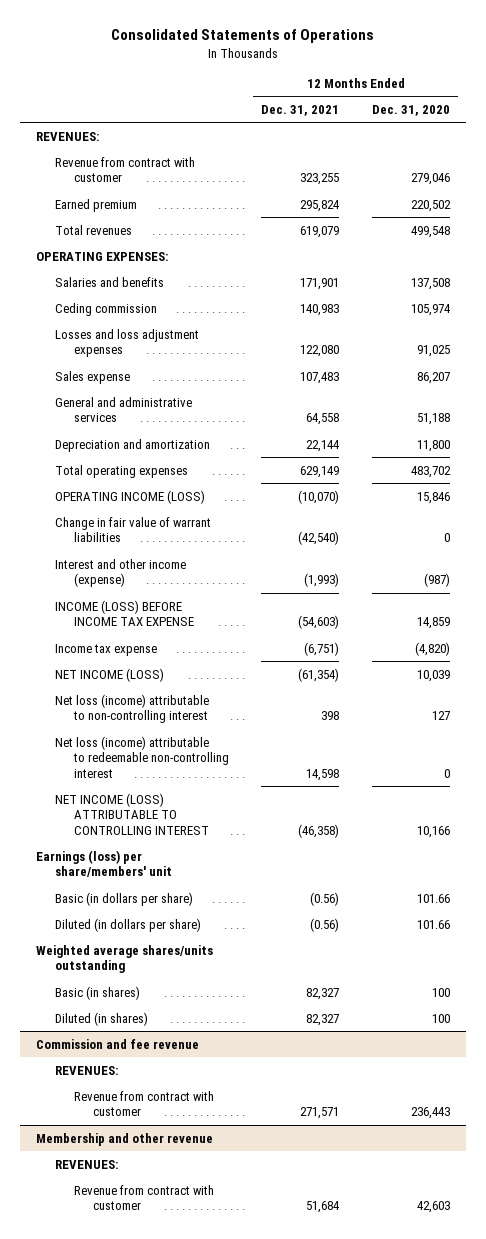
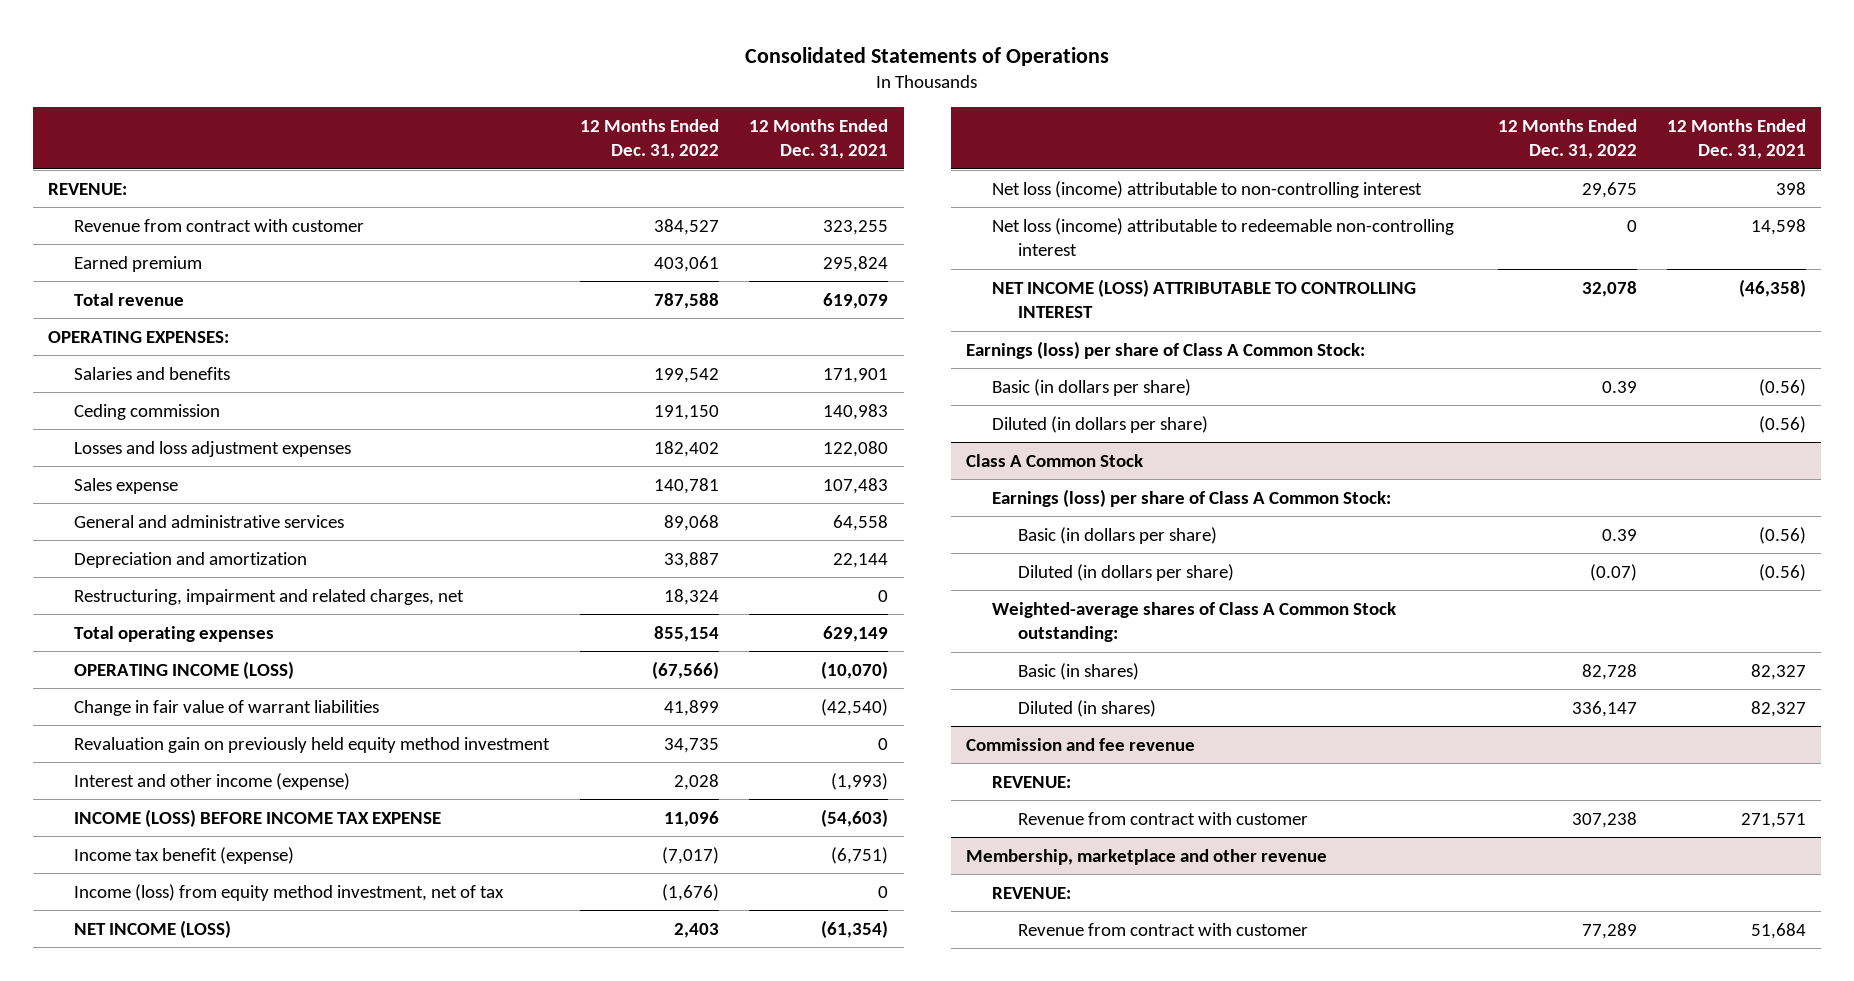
[371,104,450,116] Dec. 31, 2020 -> none
none -> [579,118,719,160] 12 Months Ended Dec. 31, 2022
[36,131,100,141] REVENUES: -> [48,182,128,195] REVENUE:
[55,224,133,235] Total revenues -> [74,292,185,306] Total revenue
none -> [74,588,465,605] Restructuring, impairment and related charges, net
none -> [74,736,551,753] Revaluation gain on previously held equity method investment
[55,643,158,656] Income tax expense -> [74,846,295,864] Income tax benefit (expense)
none -> [74,883,505,901] Income (loss) from equity method investment, net of tax
[36,849,173,878] Earnings (loss) per share/members' unit -> [966,340,1366,359] Earnings (loss) per share of Class A Common Stock:
none -> [966,453,1144,467] Class A Common Stock
none -> [992,488,1392,507] Earnings (loss) per share of Class A Common Stock:
none -> [1018,526,1218,544] Basic (in dollars per share)
none -> [1018,563,1235,581] Diluted (in dollars per share)
[36,944,214,974] Weighted average shares/units outstanding -> [992,601,1397,643] Weighted-average shares of Class A Common Stock outstanding:
[55,1065,119,1075] REVENUES: -> [992,775,1072,788] REVENUE:
[36,1132,214,1146] Membership and other revenue -> [966,848,1328,865] Membership, marketplace and other revenue
[55,1159,119,1169] REVENUES: -> [992,886,1072,899] REVENUE:

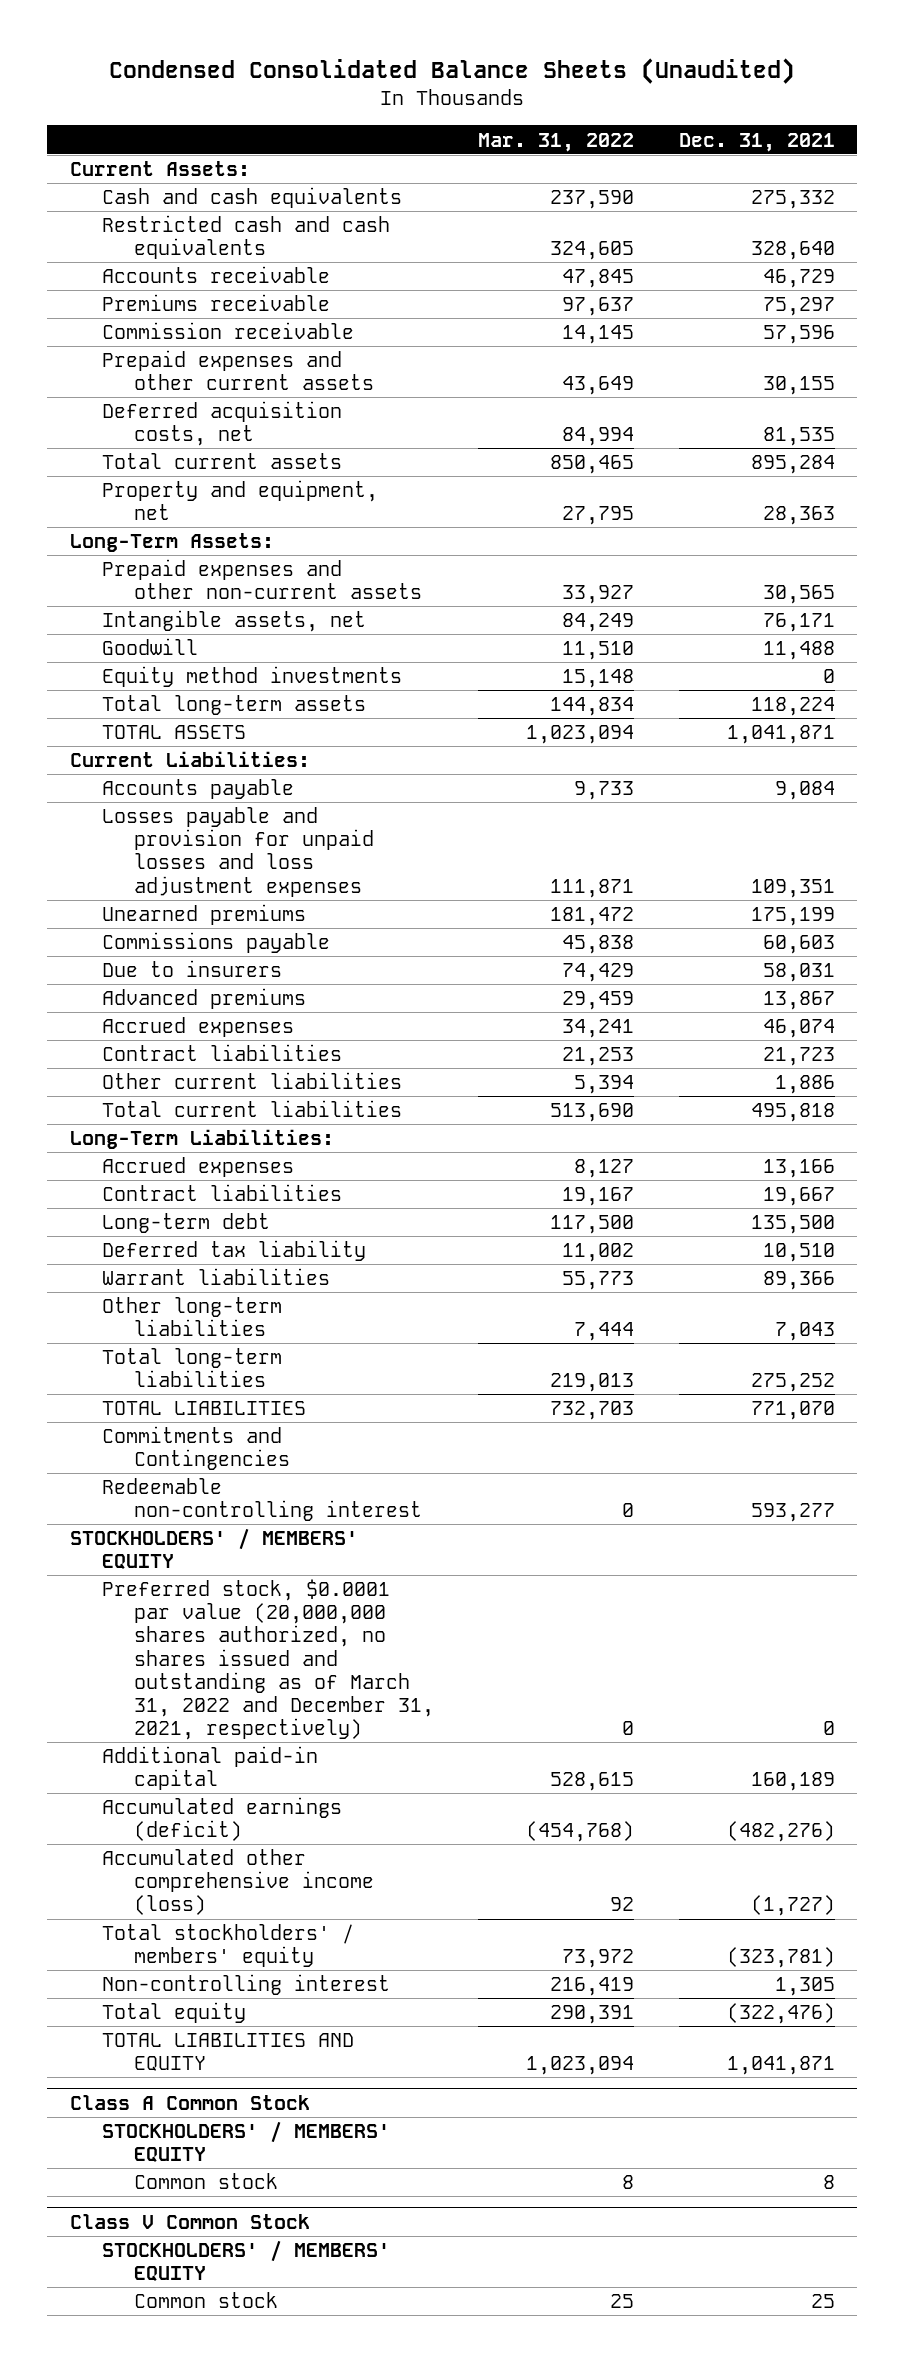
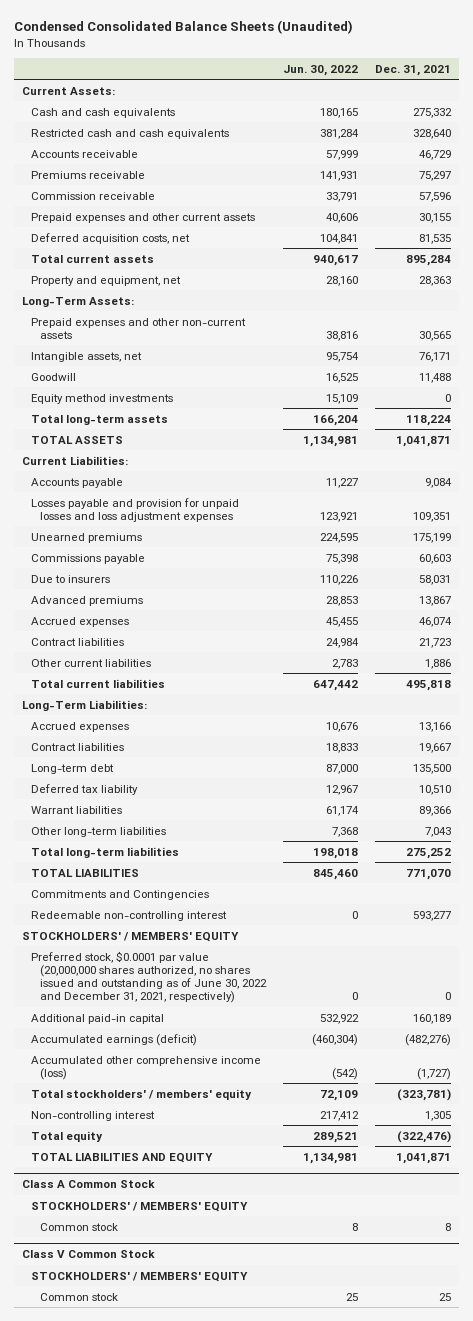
[478,132,635,152] Mar. 31, 2022 -> none
none -> [282,64,358,76] Jun. 30, 2022
[101,1579,434,1740] Preferred stock, $0.0001 par value (20,000,000 shares authorized, no shares issued and outstanding as of March 31, 2022 and December 31, 2021, respectively) -> [30,950,267,1004] Preferred stock, $0.0001 par value (20,000,000 shares authorized, no shares issued and outstanding as of June 30, 2022 and December 31, 2021, respectively)

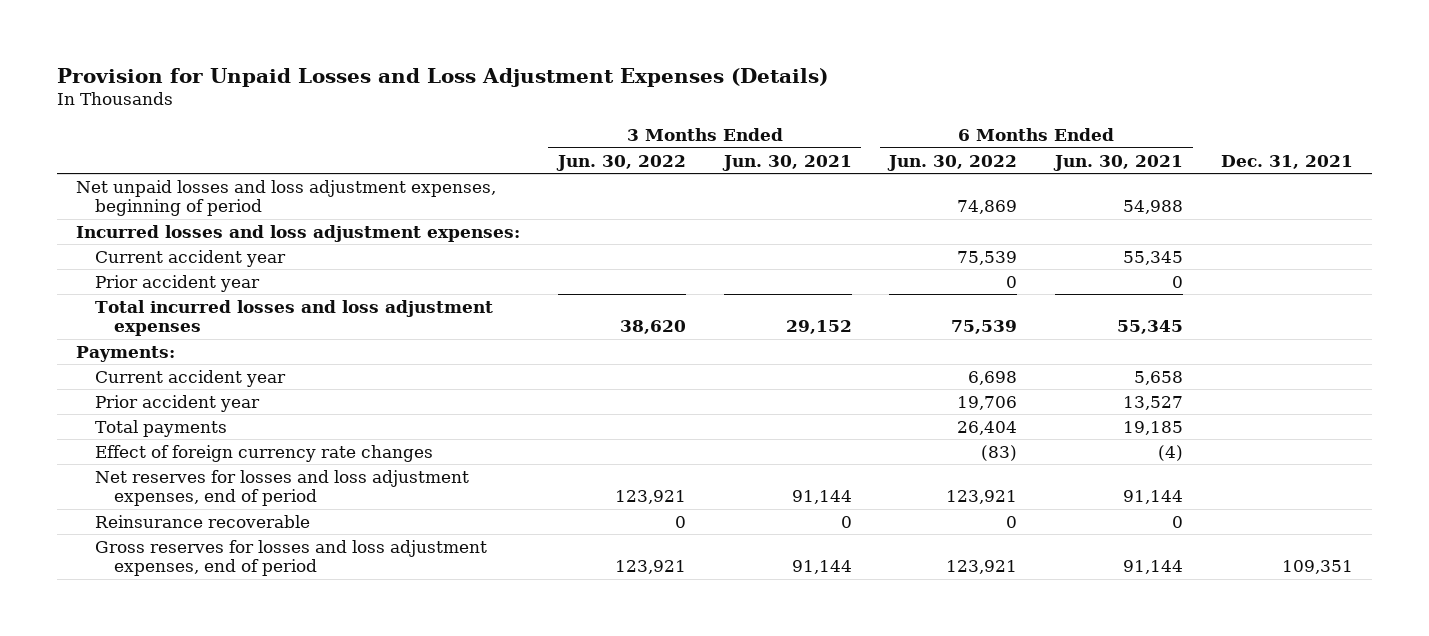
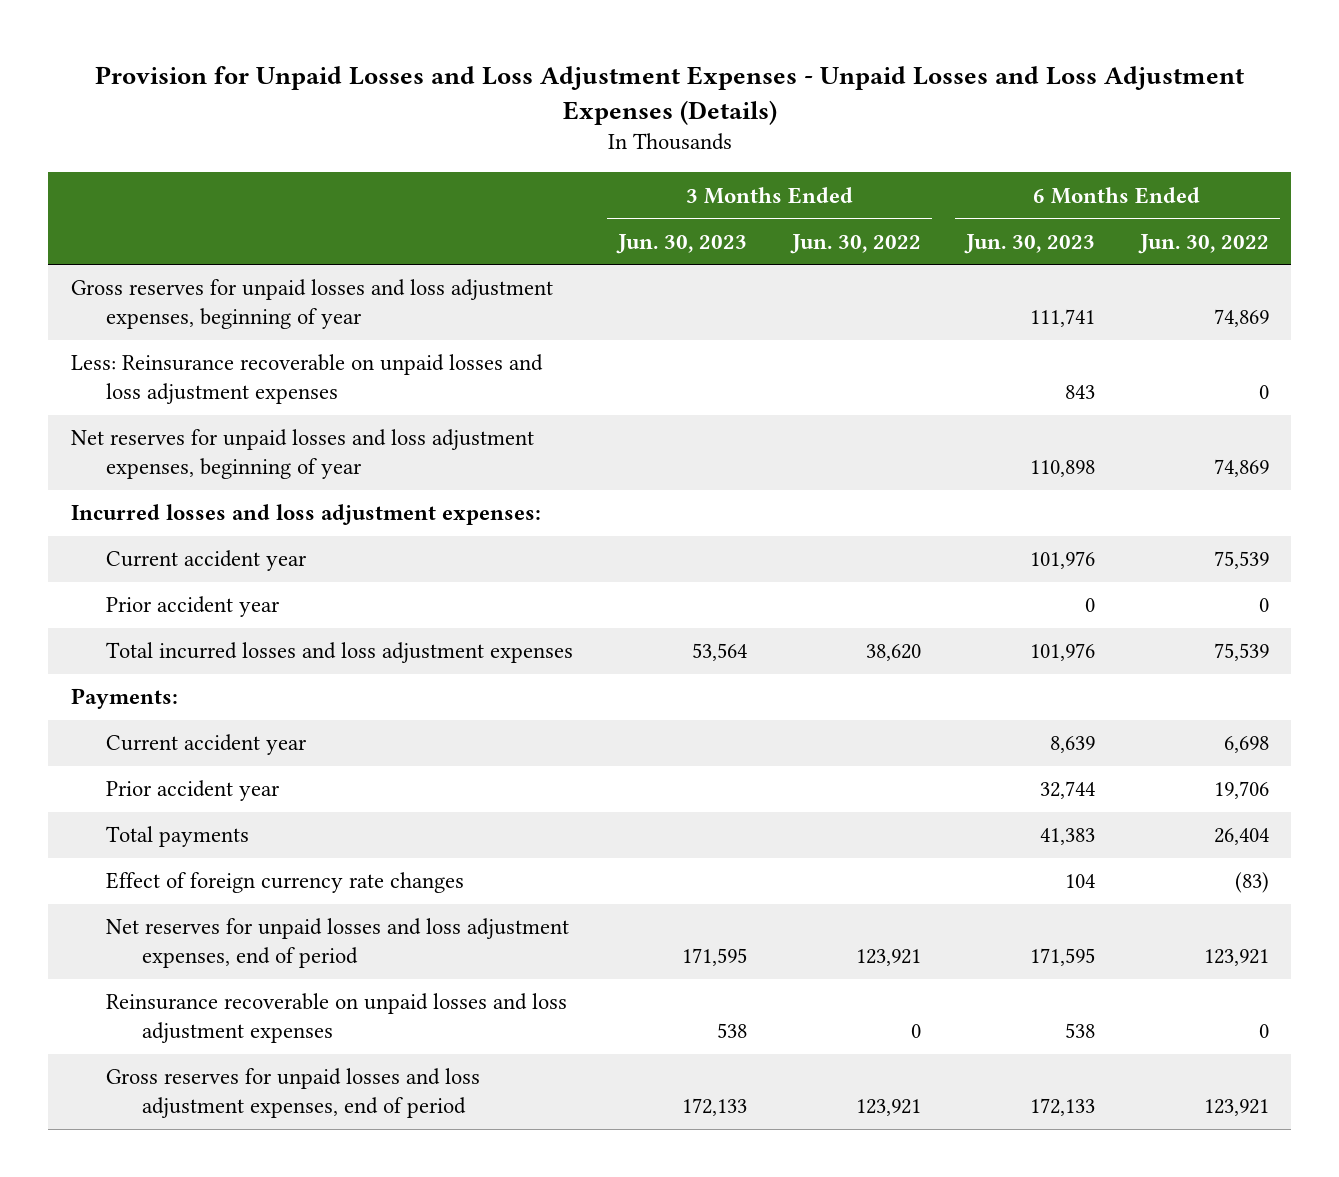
[56,67,828,87] Provision for Unpaid Losses and Loss Adjustment Expenses (Details) -> [94,65,1244,125] Provision for Unpaid Losses and Loss Adjustment Expenses - Unpaid Losses and Loss Adjustment Expenses (Details)
[721,154,852,171] Jun. 30, 2021 -> none
[1053,154,1184,171] Jun. 30, 2021 -> none
[1221,154,1354,169] Dec. 31, 2021 -> none
none -> [616,233,748,254] Jun. 30, 2023
none -> [963,233,1095,254] Jun. 30, 2023
[75,179,496,217] Net unpaid losses and loss adjustment expenses, beginning of period -> [70,279,553,330] Gross reserves for unpaid losses and loss adjustment expenses, beginning of year
none -> [70,354,543,405] Less: Reinsurance recoverable on unpaid losses and loss adjustment expenses
none -> [70,429,534,480] Net reserves for unpaid losses and loss adjustment expenses, beginning of year
[94,469,469,507] Net reserves for losses and loss adjustment expenses, end of period -> [106,918,570,969] Net reserves for unpaid losses and loss adjustment expenses, end of period
[94,514,310,528] Reinsurance recoverable -> [106,993,568,1044] Reinsurance recoverable on unpaid losses and loss adjustment expenses
[94,539,487,577] Gross reserves for losses and loss adjustment expenses, end of period -> [106,1068,481,1119] Gross reserves for unpaid losses and loss adjustment expenses, end of period

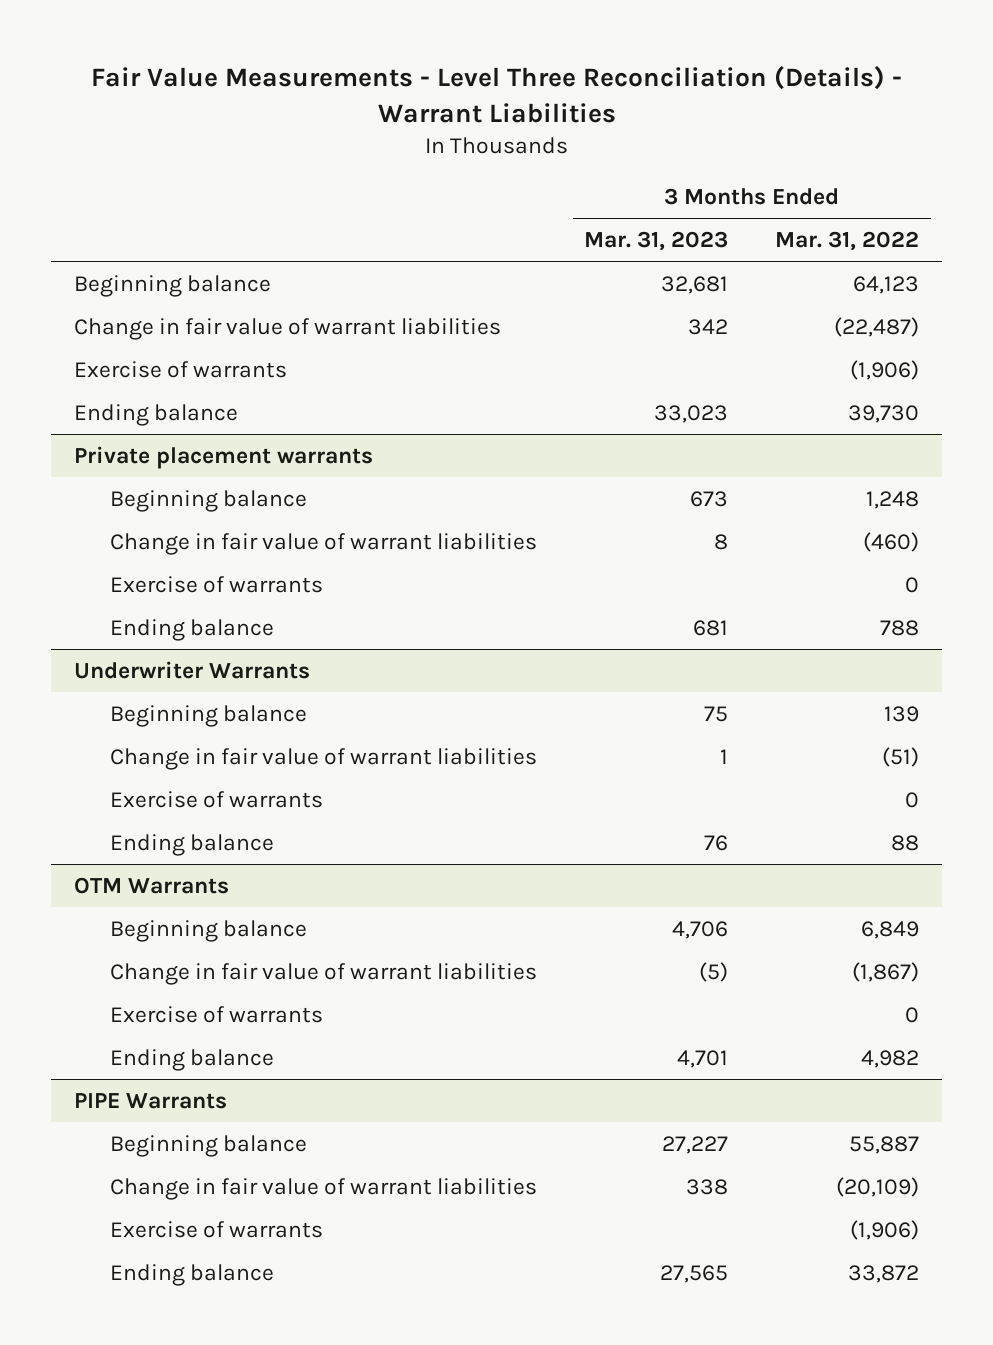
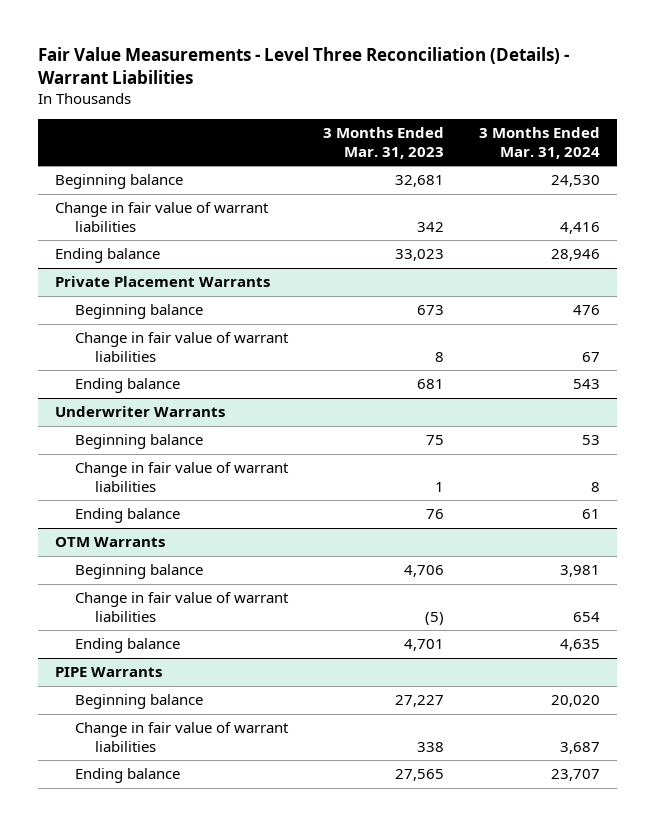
[775,230,920,251] Mar. 31, 2022 -> none
none -> [478,127,600,159] 3 Months Ended Mar. 31, 2024
[74,360,288,378] Exercise of warrants -> none
[74,445,374,469] Private placement warrants -> [55,276,271,288] Private Placement Warrants
[110,575,324,593] Exercise of warrants -> none
[110,790,324,808] Exercise of warrants -> none
[110,1005,324,1023] Exercise of warrants -> none
[110,1220,324,1238] Exercise of warrants -> none

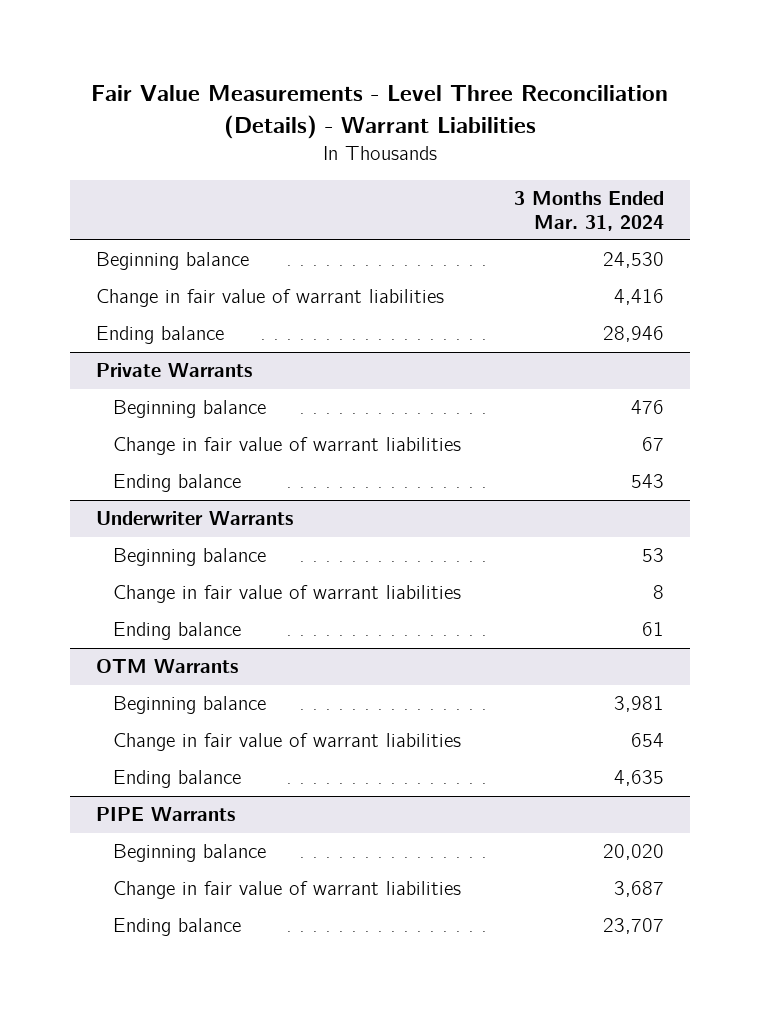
[322,127,444,159] 3 Months Ended Mar. 31, 2023 -> none
[55,276,271,288] Private Placement Warrants -> [96,363,253,378] Private Warrants

